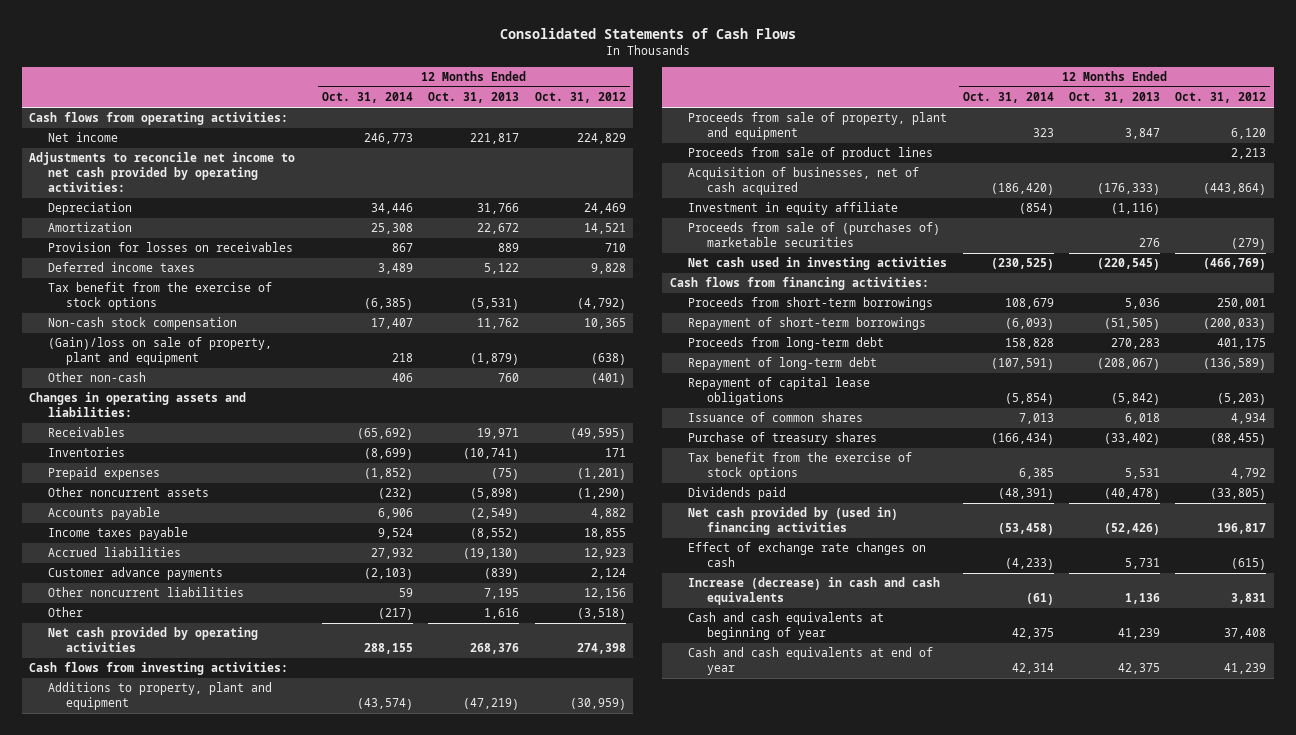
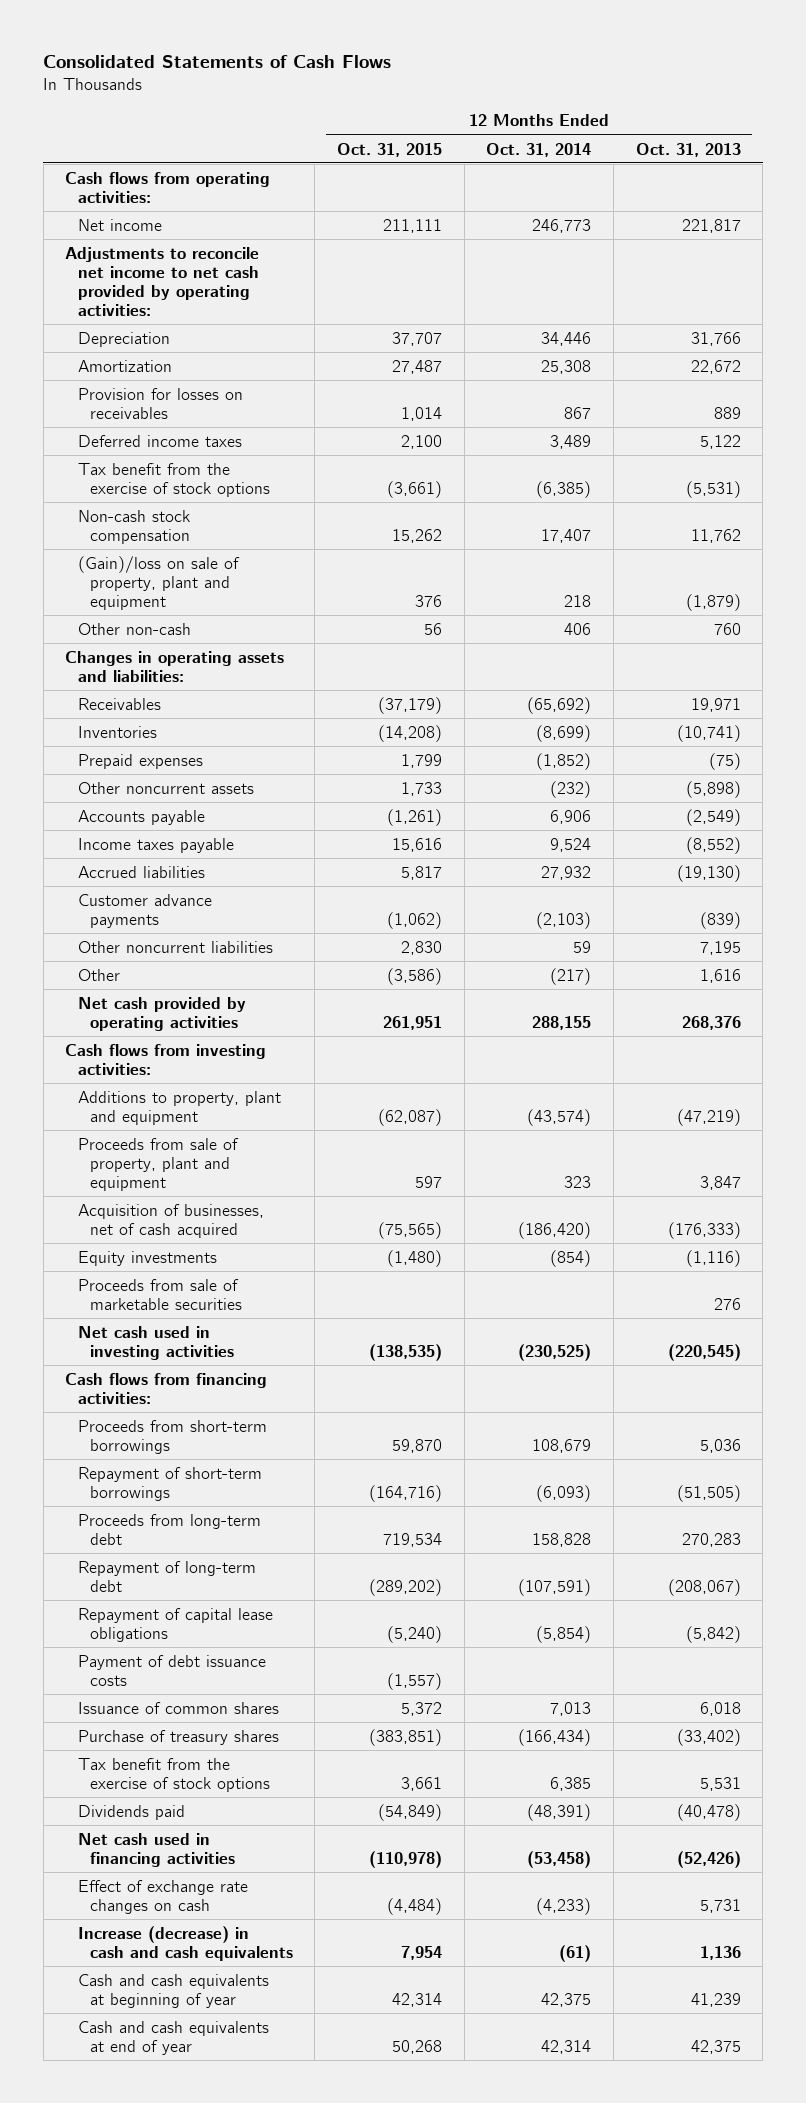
[534,92,626,104] Oct. 31, 2012 -> none
none -> [337,142,443,157] Oct. 31, 2015
[688,147,934,161] Proceeds from sale of product lines -> none
[688,202,899,216] Investment in equity affiliate -> [77,1250,217,1266] Equity investments
[688,222,941,248] Proceeds from sale of (purchases of) marketable securities -> [77,1278,242,1310] Proceeds from sale of marketable securities
none -> [77,1654,266,1686] Payment of debt issuance costs
[688,507,899,536] Net cash provided by (used in) financing activities -> [77,1832,235,1867] Net cash used in financing activities

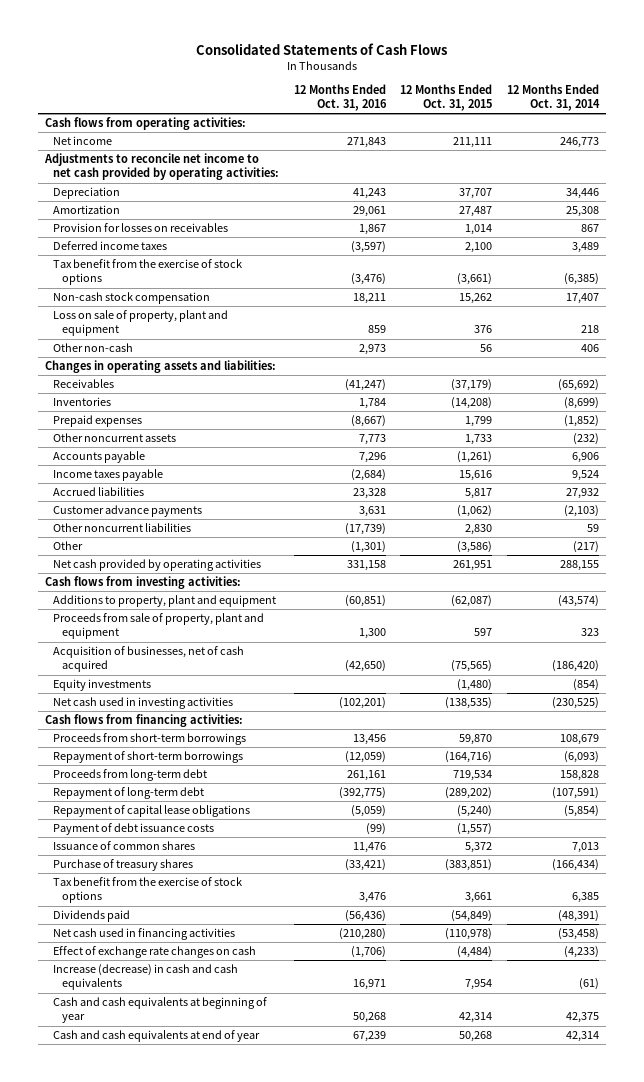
[635,142,741,157] Oct. 31, 2013 -> none
none -> [293,84,387,112] 12 Months Ended Oct. 31, 2016
[77,555,240,610] (Gain)/loss on sale of property, plant and equipment -> [53,310,229,337] Loss on sale of property, plant and equipment
[77,1278,242,1310] Proceeds from sale of marketable securities -> none

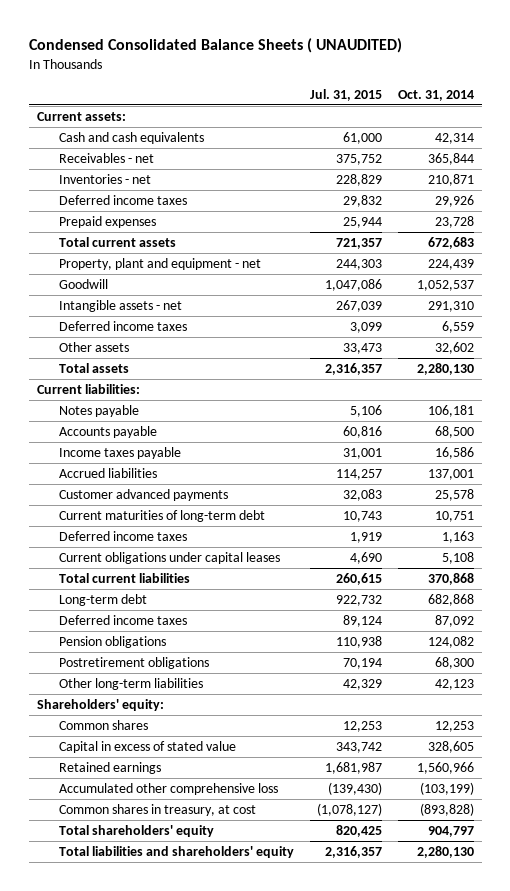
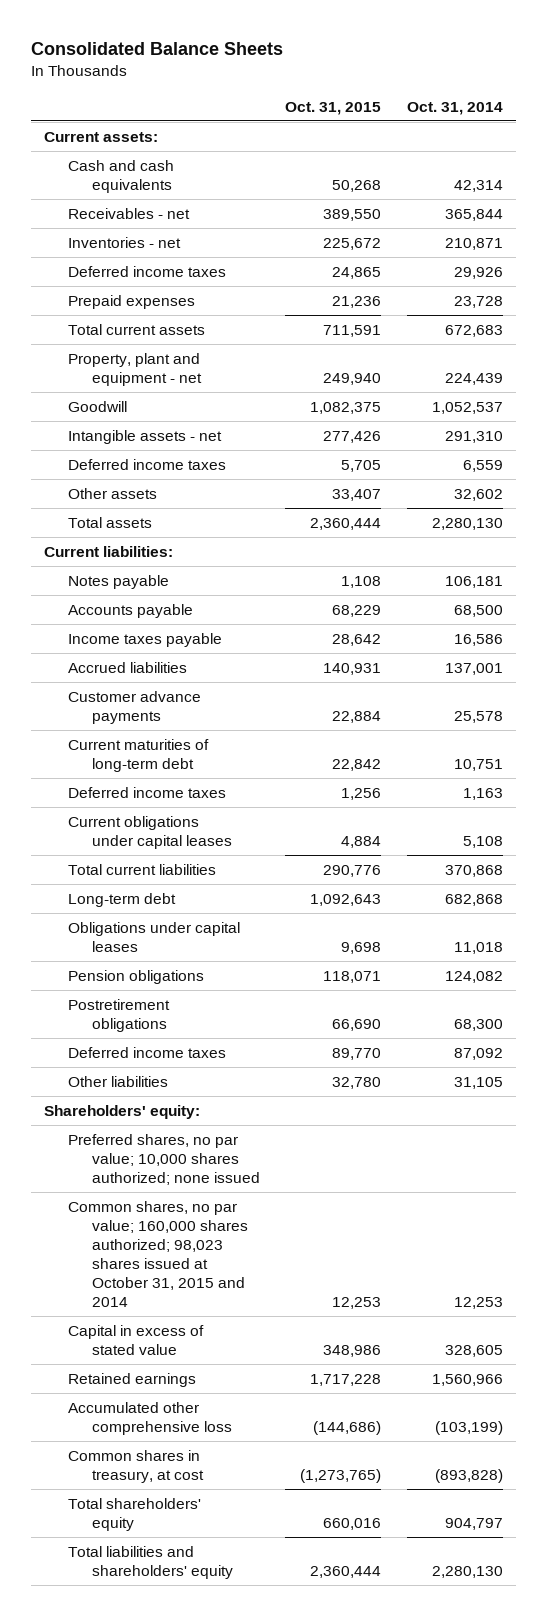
[28,38,402,54] Condensed Consolidated Balance Sheets ( UNAUDITED) -> [31,42,284,56] Consolidated Balance Sheets
[309,88,382,101] Jul. 31, 2015 -> none
none -> [285,101,382,115] Oct. 31, 2015
[58,489,228,502] Customer advanced payments -> [67,690,201,724] Customer advance payments
none -> [67,921,240,952] Obligations under capital leases
[58,615,187,626] Deferred income taxes -> [67,1046,226,1058] Deferred income taxes
[58,678,203,691] Other long-term liabilities -> [67,1075,168,1087] Other liabilities
[434,679,474,691] 42,123 -> [453,1076,503,1089] 31,105
none -> [67,1133,260,1185] Preferred shares, no par value; 10,000 shares authorized; none issued
[58,720,148,731] Common shares -> [67,1200,248,1308] Common shares, no par value; 160,000 shares authorized; 98,023 shares issued at October 31, 2015 and 2014

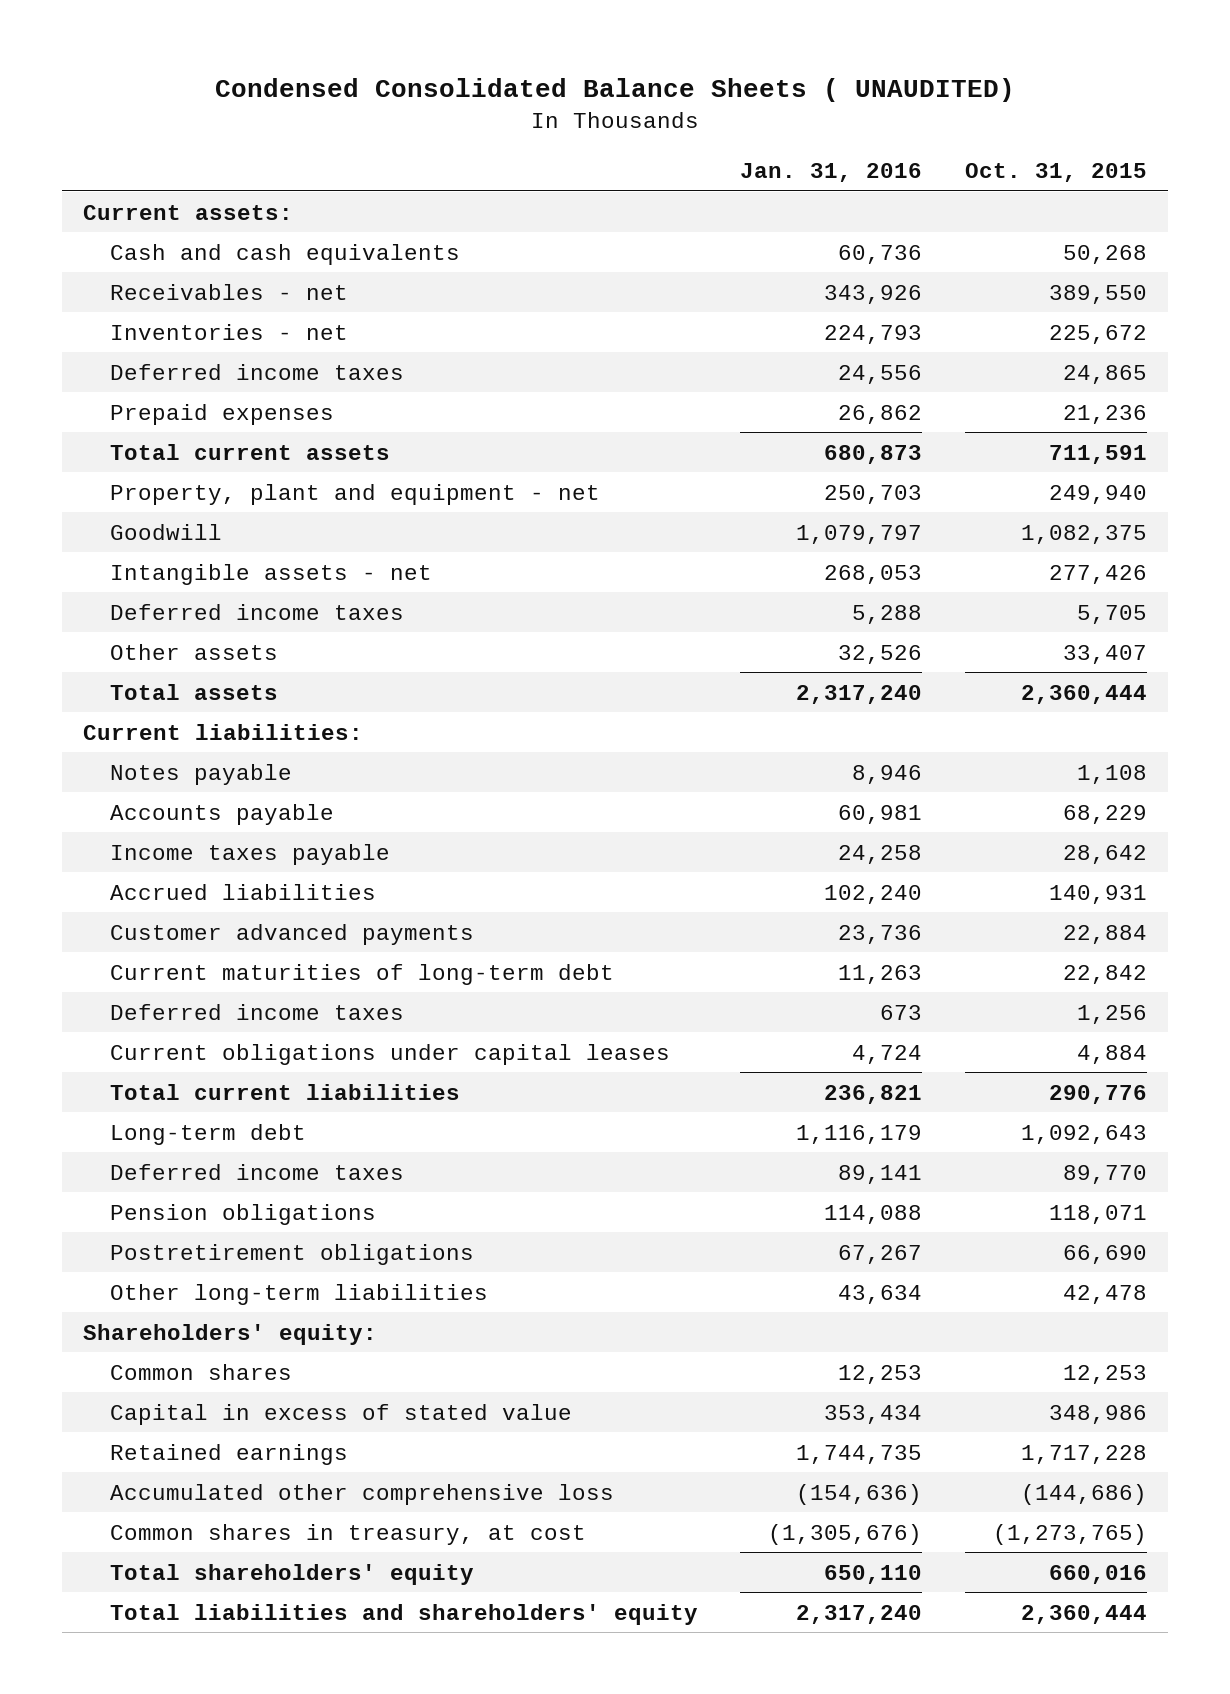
[31,42,284,56] Consolidated Balance Sheets -> [214,78,1015,103] Condensed Consolidated Balance Sheets ( UNAUDITED)
[406,101,503,115] Oct. 31, 2014 -> none
none -> [740,163,923,183] Jan. 31, 2016
[67,690,201,724] Customer advance payments -> [110,923,475,945] Customer advanced payments
[67,921,240,952] Obligations under capital leases -> none
[67,1046,226,1058] Deferred income taxes -> [110,1163,405,1180] Deferred income taxes
[67,1075,168,1087] Other liabilities -> [110,1283,489,1305] Other long-term liabilities
[332,1076,382,1089] 32,780 -> [1062,1284,1147,1304] 42,478
[67,1133,260,1185] Preferred shares, no par value; 10,000 shares authorized; none issued -> none
[67,1200,248,1308] Common shares, no par value; 160,000 shares authorized; 98,023 shares issued at October 31, 2015 and 2014 -> [110,1363,293,1380] Common shares

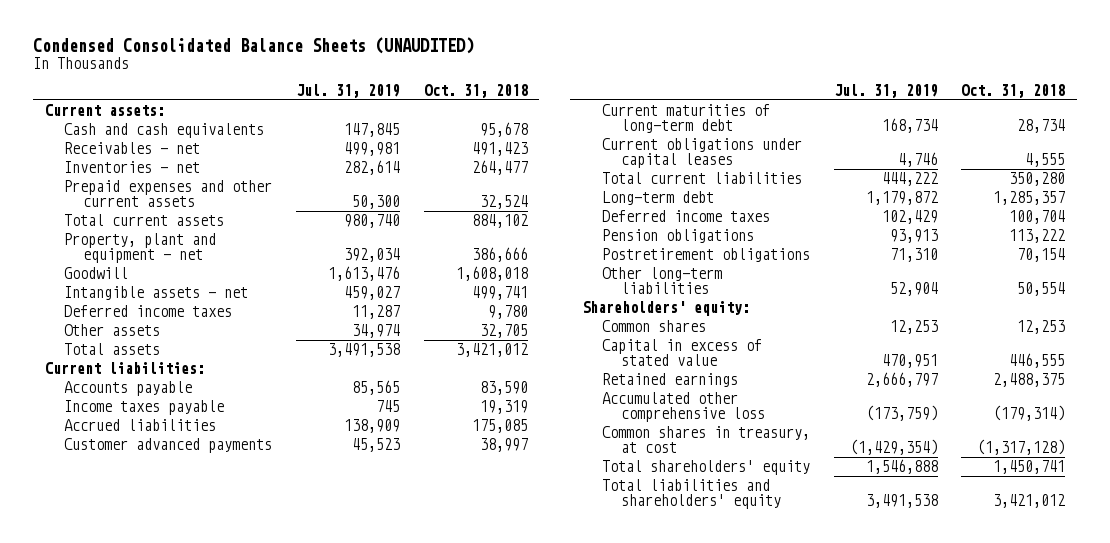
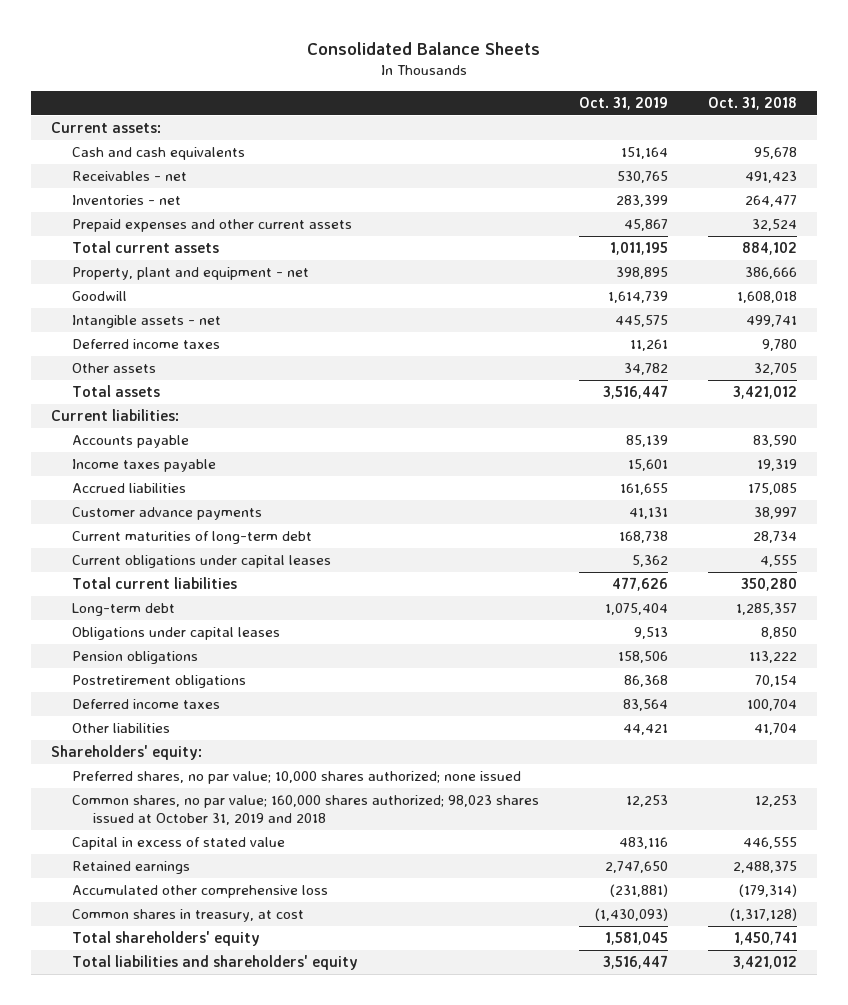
[32,36,474,54] Condensed Consolidated Balance Sheets (UNAUDITED) -> [307,41,541,55] Consolidated Balance Sheets
[295,84,400,99] Jul. 31, 2019 -> none
none -> [578,96,668,110] Oct. 31, 2019
[63,438,272,454] Customer advanced payments -> [72,507,263,521] Customer advance payments
none -> [72,627,281,641] Obligations under capital leases
[601,210,770,223] Deferred income taxes -> [72,699,221,710] Deferred income taxes
[601,267,722,295] Other long-term liabilities -> [72,723,171,734] Other liabilities
[1017,282,1066,297] 50,554 -> [753,723,797,736] 41,704
none -> [72,771,522,785] Preferred shares, no par value; 10,000 shares authorized; none issued
[601,320,706,333] Common shares -> [72,795,540,825] Common shares, no par value; 160,000 shares authorized; 98,023 shares issued at October 31, 2019 and 2018

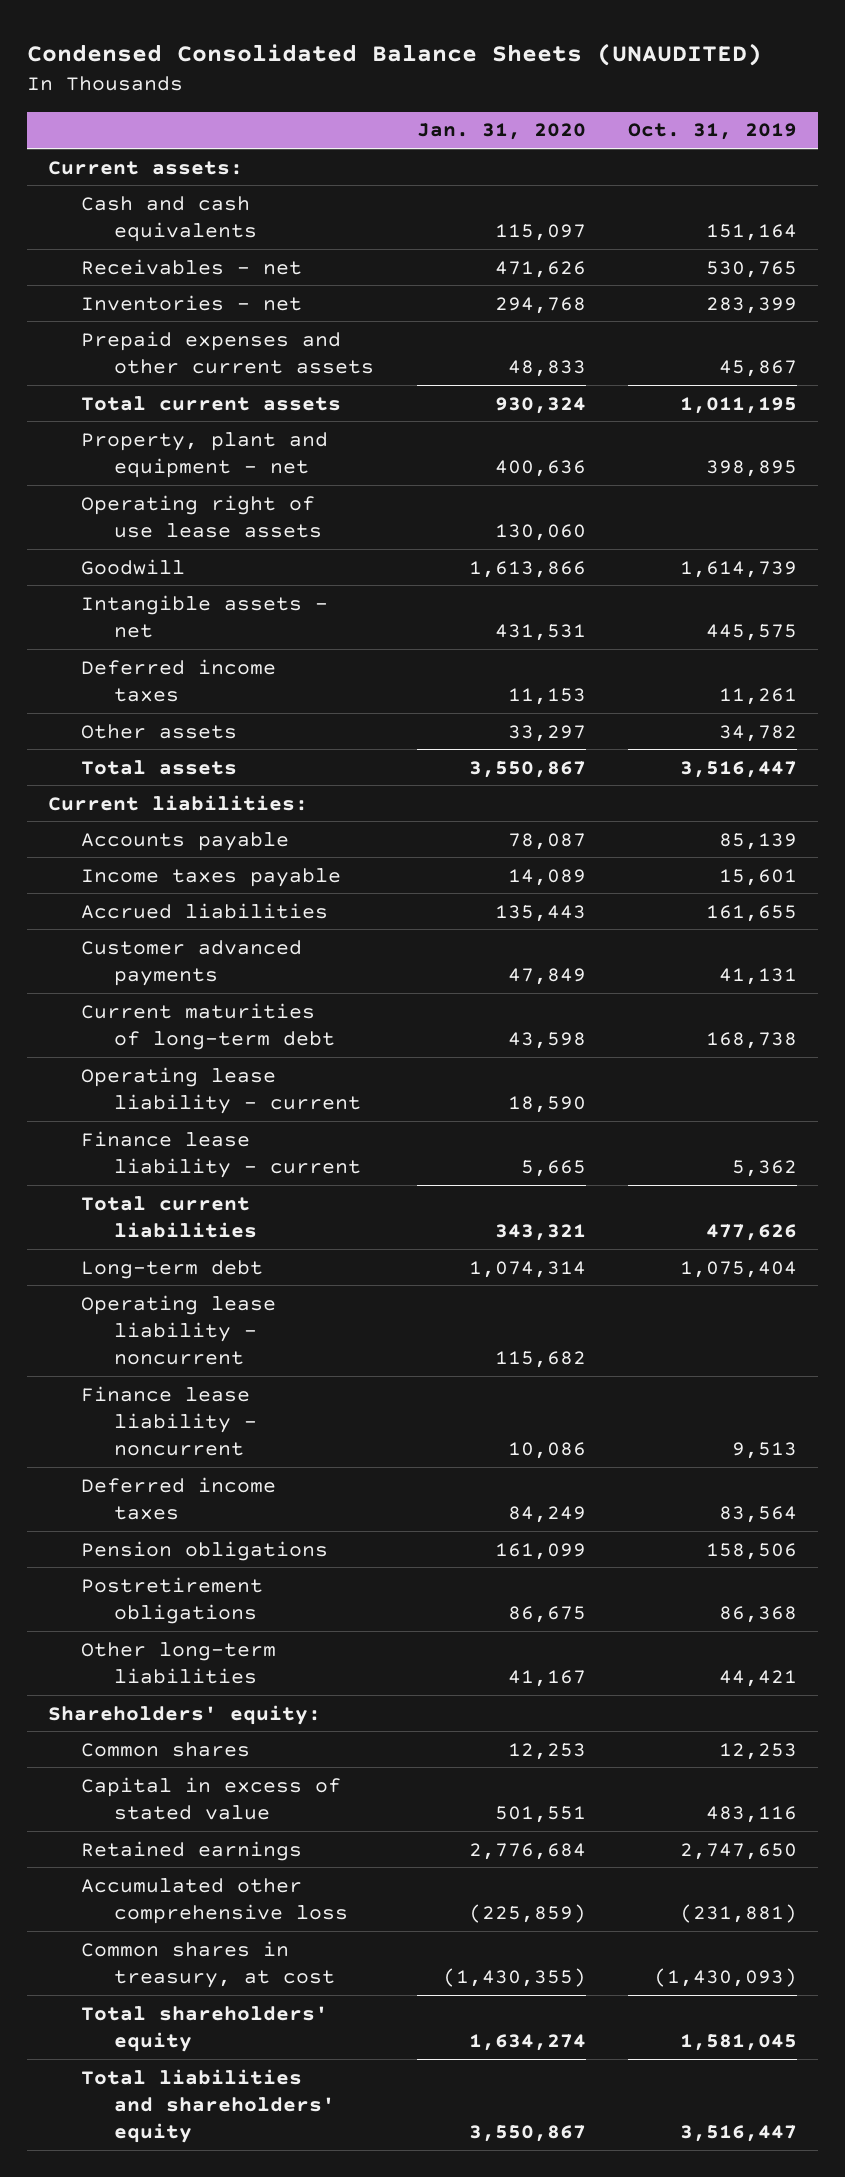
[307,41,541,55] Consolidated Balance Sheets -> [27,42,763,66] Condensed Consolidated Balance Sheets (UNAUDITED)
[707,96,797,110] Oct. 31, 2018 -> none
none -> [416,123,586,141] Jan. 31, 2020
none -> [81,494,323,538] Operating right of use lease assets
[72,507,263,521] Customer advance payments -> [81,939,303,986] Customer advanced payments
none -> [81,1066,362,1114] Operating lease liability - current
[72,555,332,569] Current obligations under capital leases -> [81,1130,362,1178] Finance lease liability - current
none -> [81,1294,277,1366] Operating lease liability - noncurrent
[72,627,281,641] Obligations under capital leases -> [81,1385,258,1457] Finance lease liability - noncurrent
[72,699,221,710] Deferred income taxes -> [81,1476,277,1520] Deferred income taxes
[72,723,171,734] Other liabilities -> [81,1641,277,1684] Other long-term liabilities
[72,771,522,785] Preferred shares, no par value; 10,000 shares authorized; none issued -> none
[72,795,540,825] Common shares, no par value; 160,000 shares authorized; 98,023 shares issued at October 31, 2019 and 2018 -> [81,1741,251,1757] Common shares

